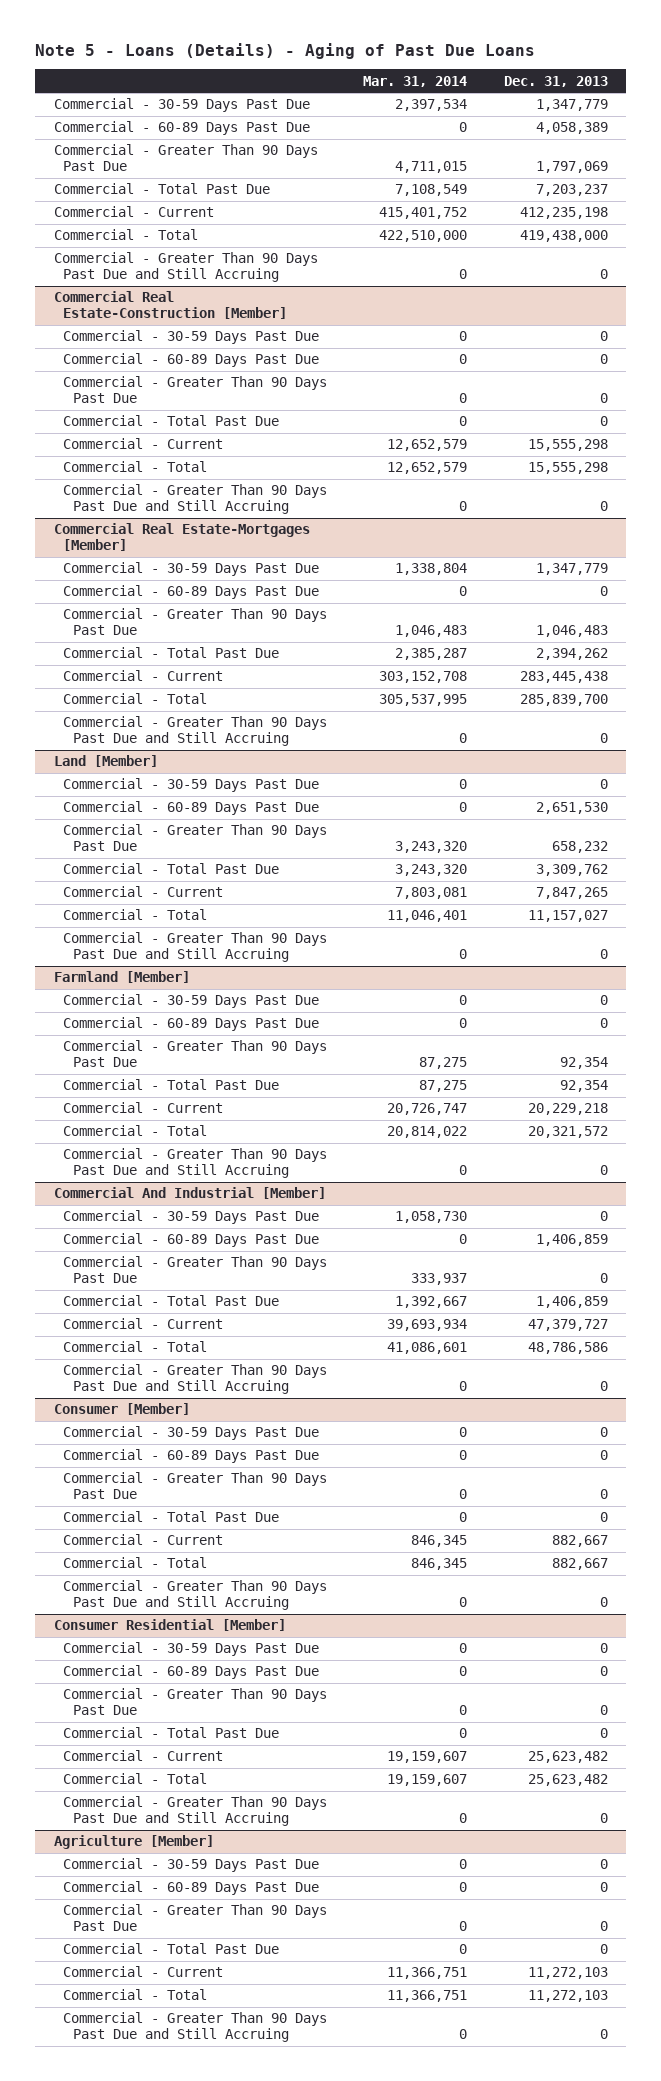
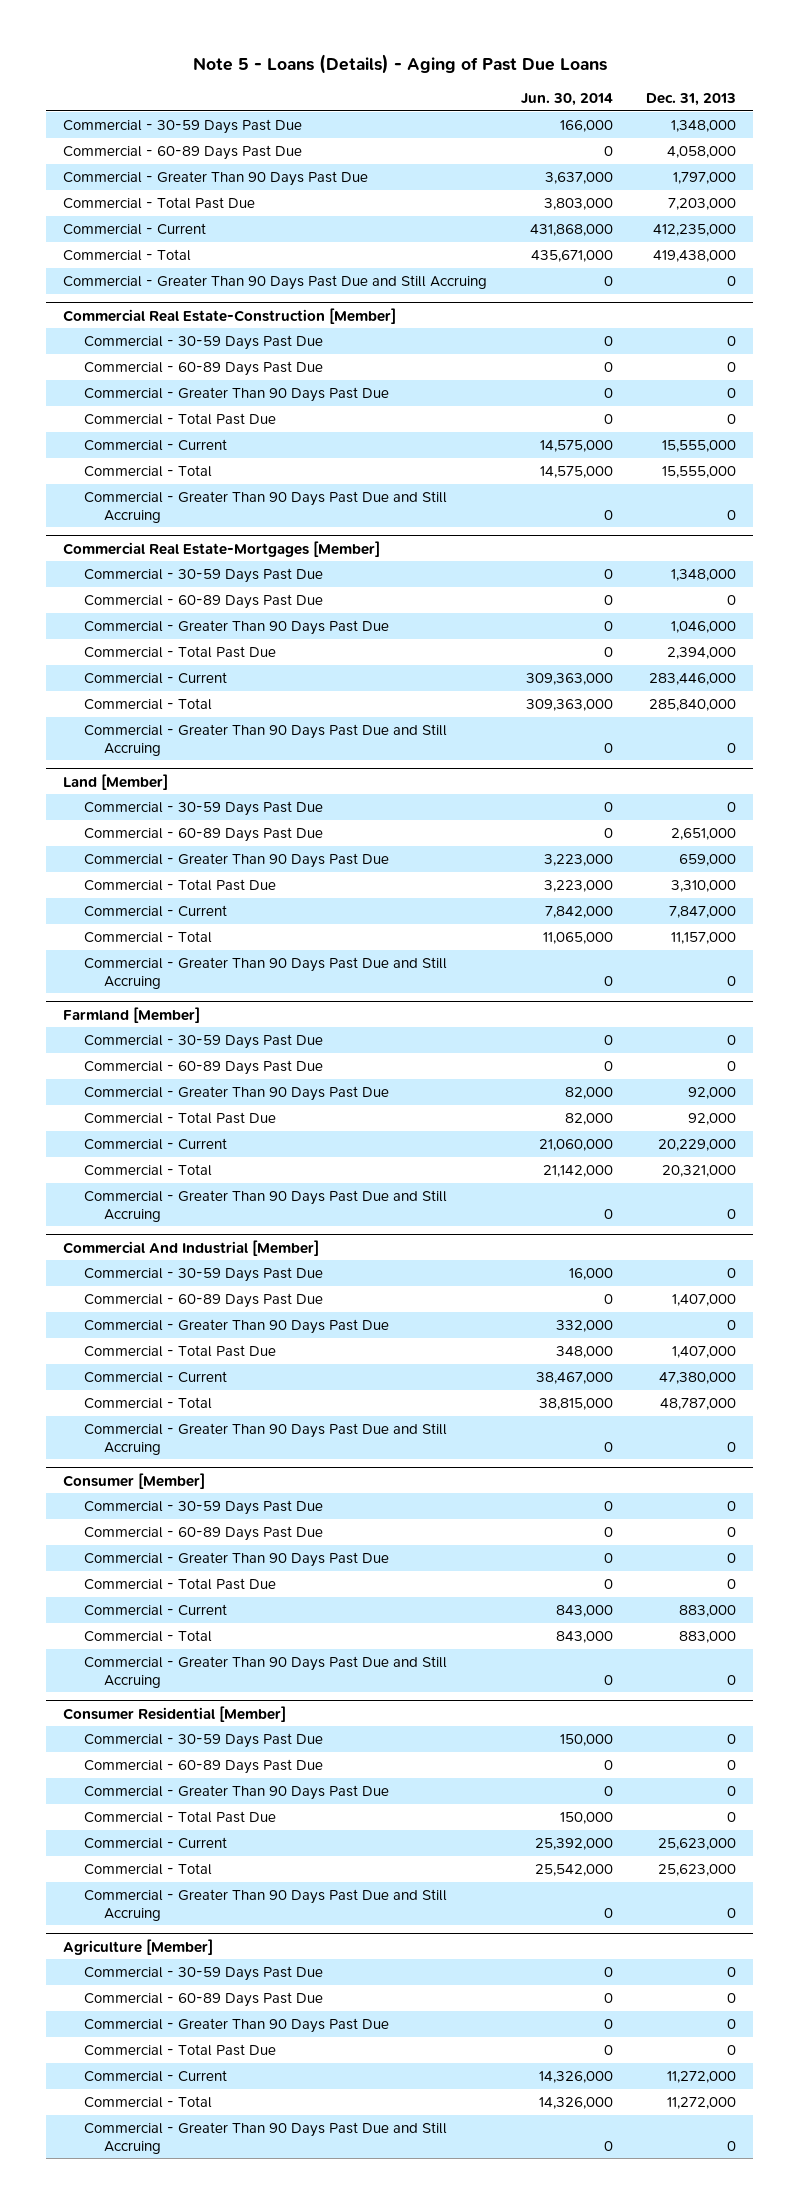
[363,75,468,87] Mar. 31, 2014 -> none
none -> [520,93,613,107] Jun. 30, 2014
[535,99,608,112] 1,347,779 -> [671,119,737,132] 1,348,000
[535,122,608,135] 4,058,389 -> [667,145,737,158] 4,058,000
[535,161,608,174] 1,797,069 -> [673,171,737,184] 1,797,000
[535,184,608,197] 7,203,237 -> [668,197,737,210] 7,203,000
[519,207,608,220] 412,235,198 -> [653,223,737,236] 412,235,000
[527,439,608,452] 15,555,298 -> [662,439,737,452] 15,555,000
[527,462,608,475] 15,555,298 -> [662,465,737,478] 15,555,000
[535,563,608,576] 1,347,779 -> [671,568,737,581] 1,348,000
[535,625,608,638] 1,046,483 -> [671,620,737,633] 1,046,000
[535,648,608,661] 2,394,262 -> [667,646,737,659] 2,394,000
[519,671,608,684] 283,445,438 -> [649,672,737,685] 283,446,000
[519,694,608,707] 285,839,700 -> [649,698,737,711] 285,840,000
[535,802,608,815] 2,651,530 -> [671,827,737,840] 2,651,000
[551,841,608,854] 658,232 -> [679,853,737,866] 659,000
[535,864,608,877] 3,309,762 -> [671,879,737,892] 3,310,000
[535,887,608,900] 7,847,265 -> [669,905,737,918] 7,847,000
[527,910,608,923] 11,157,027 -> [671,931,737,944] 11,157,000
[559,1057,608,1070] 92,354 -> [688,1086,737,1099] 92,000
[559,1080,608,1093] 92,354 -> [688,1112,737,1125] 92,000
[527,1103,608,1116] 20,229,218 -> [658,1138,737,1151] 20,229,000
[527,1126,608,1139] 20,321,572 -> [662,1164,737,1177] 20,321,000
[535,1234,608,1247] 1,406,859 -> [672,1293,737,1306] 1,407,000
[535,1296,608,1309] 1,406,859 -> [672,1345,737,1358] 1,407,000
[527,1319,608,1332] 47,379,727 -> [659,1371,737,1384] 47,380,000
[527,1342,608,1355] 48,786,586 -> [660,1397,737,1410] 48,787,000
[551,1535,608,1548] 882,667 -> [679,1604,737,1617] 883,000
[551,1558,608,1571] 882,667 -> [679,1630,737,1643] 883,000
[527,1751,608,1764] 25,623,482 -> [658,1837,737,1850] 25,623,000
[527,1774,608,1787] 25,623,482 -> [658,1863,737,1876] 25,623,000
[527,1967,608,1980] 11,272,103 -> [667,2070,737,2083] 11,272,000
[527,1990,608,2003] 11,272,103 -> [667,2096,737,2109] 11,272,000

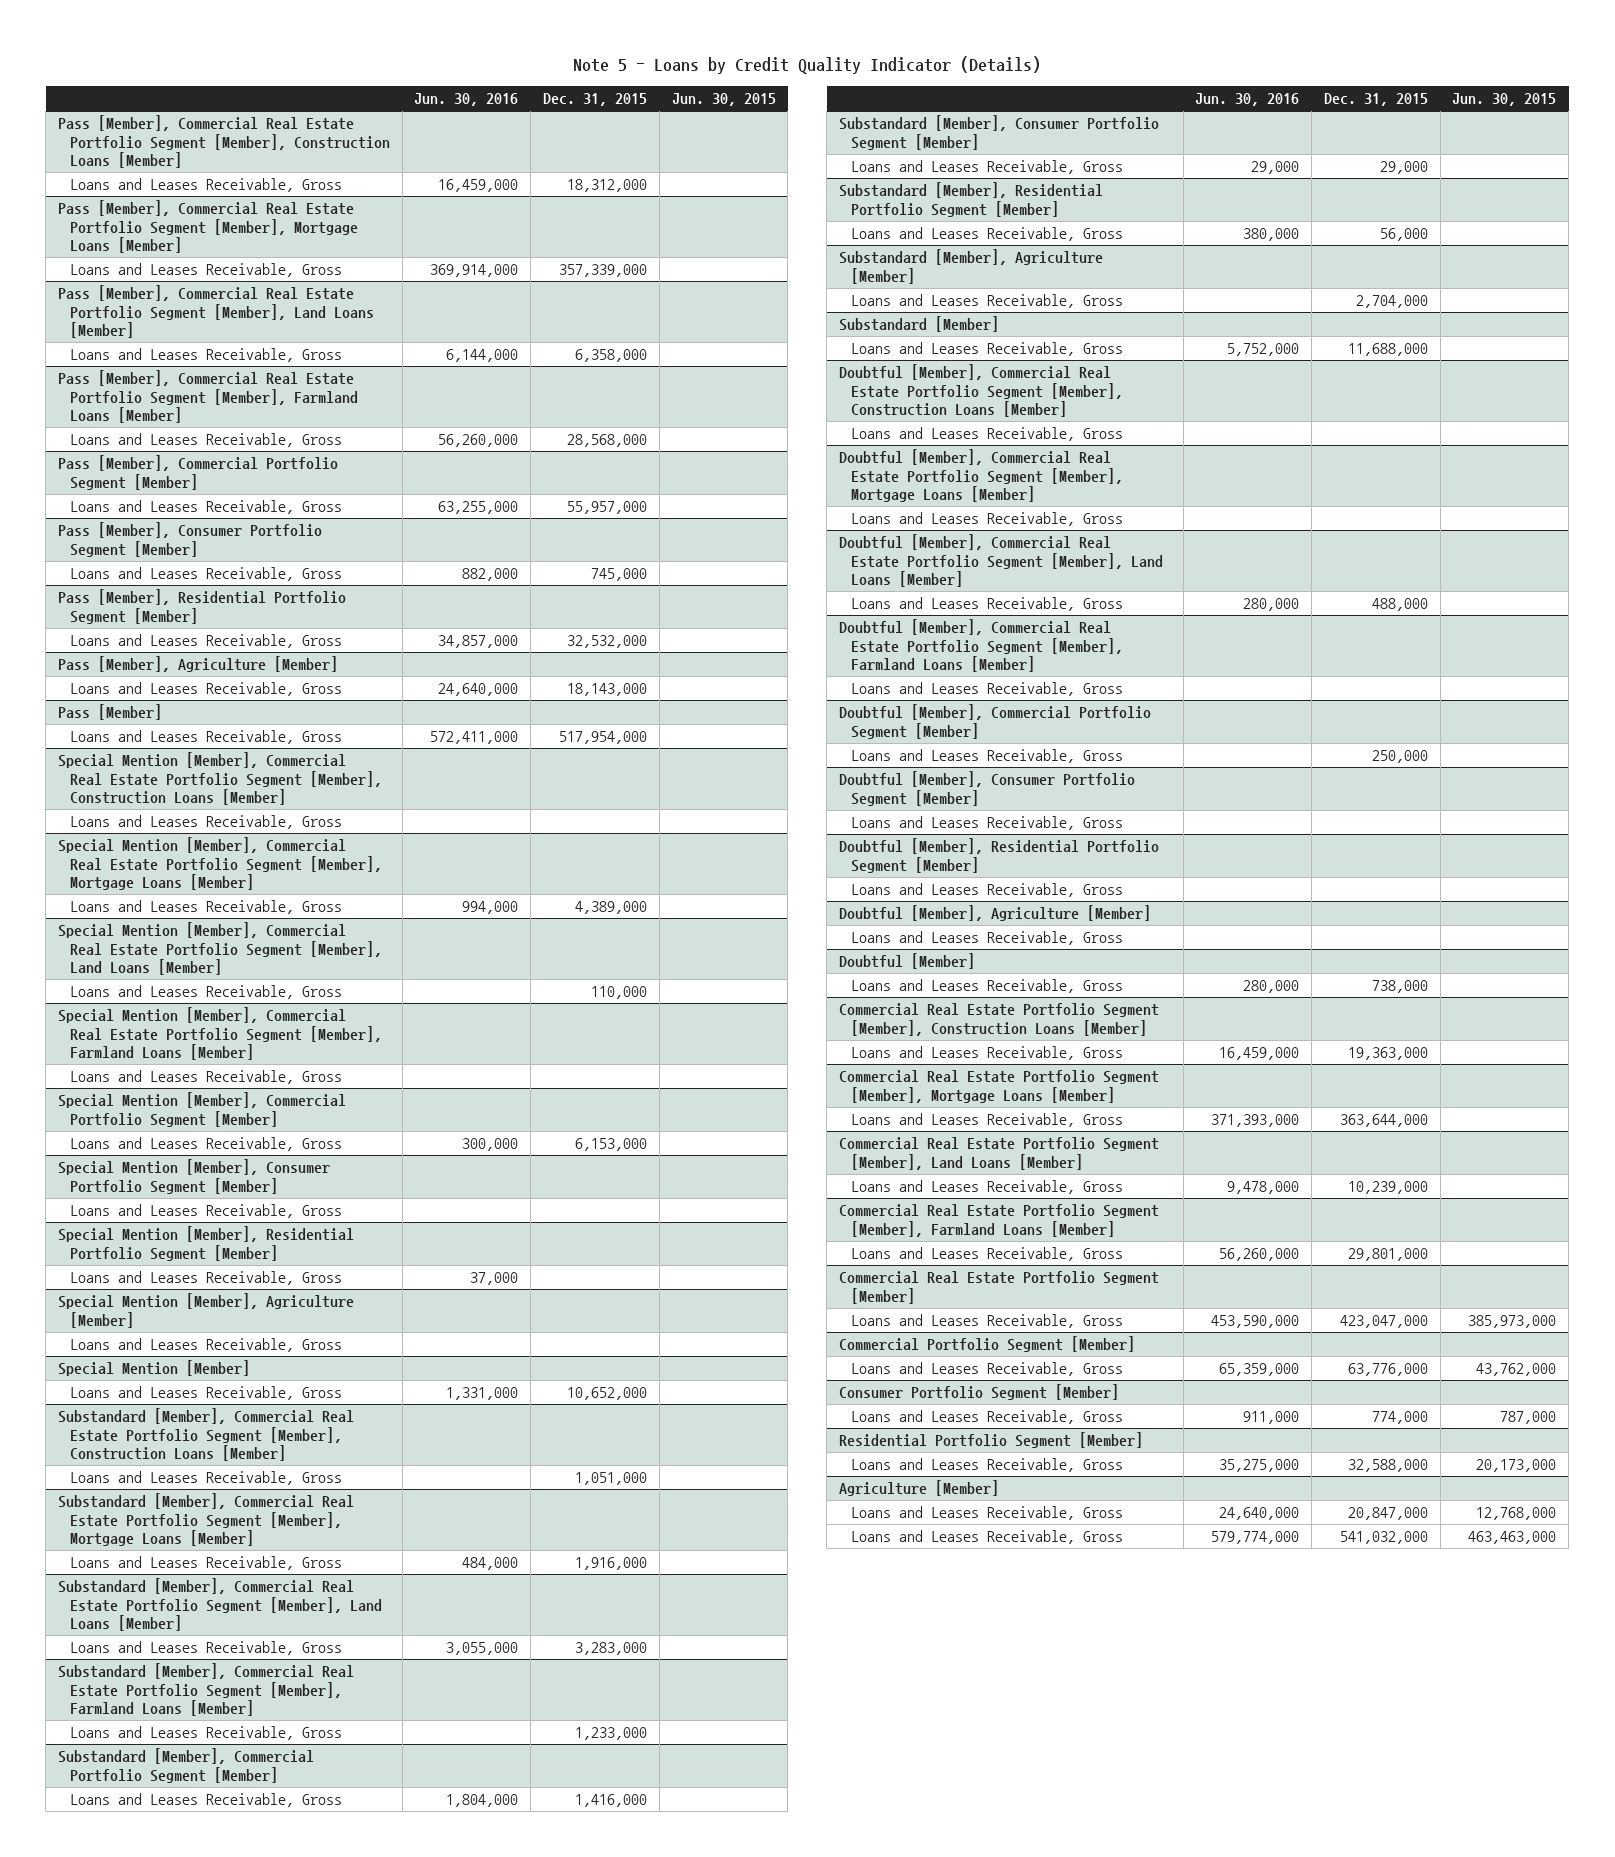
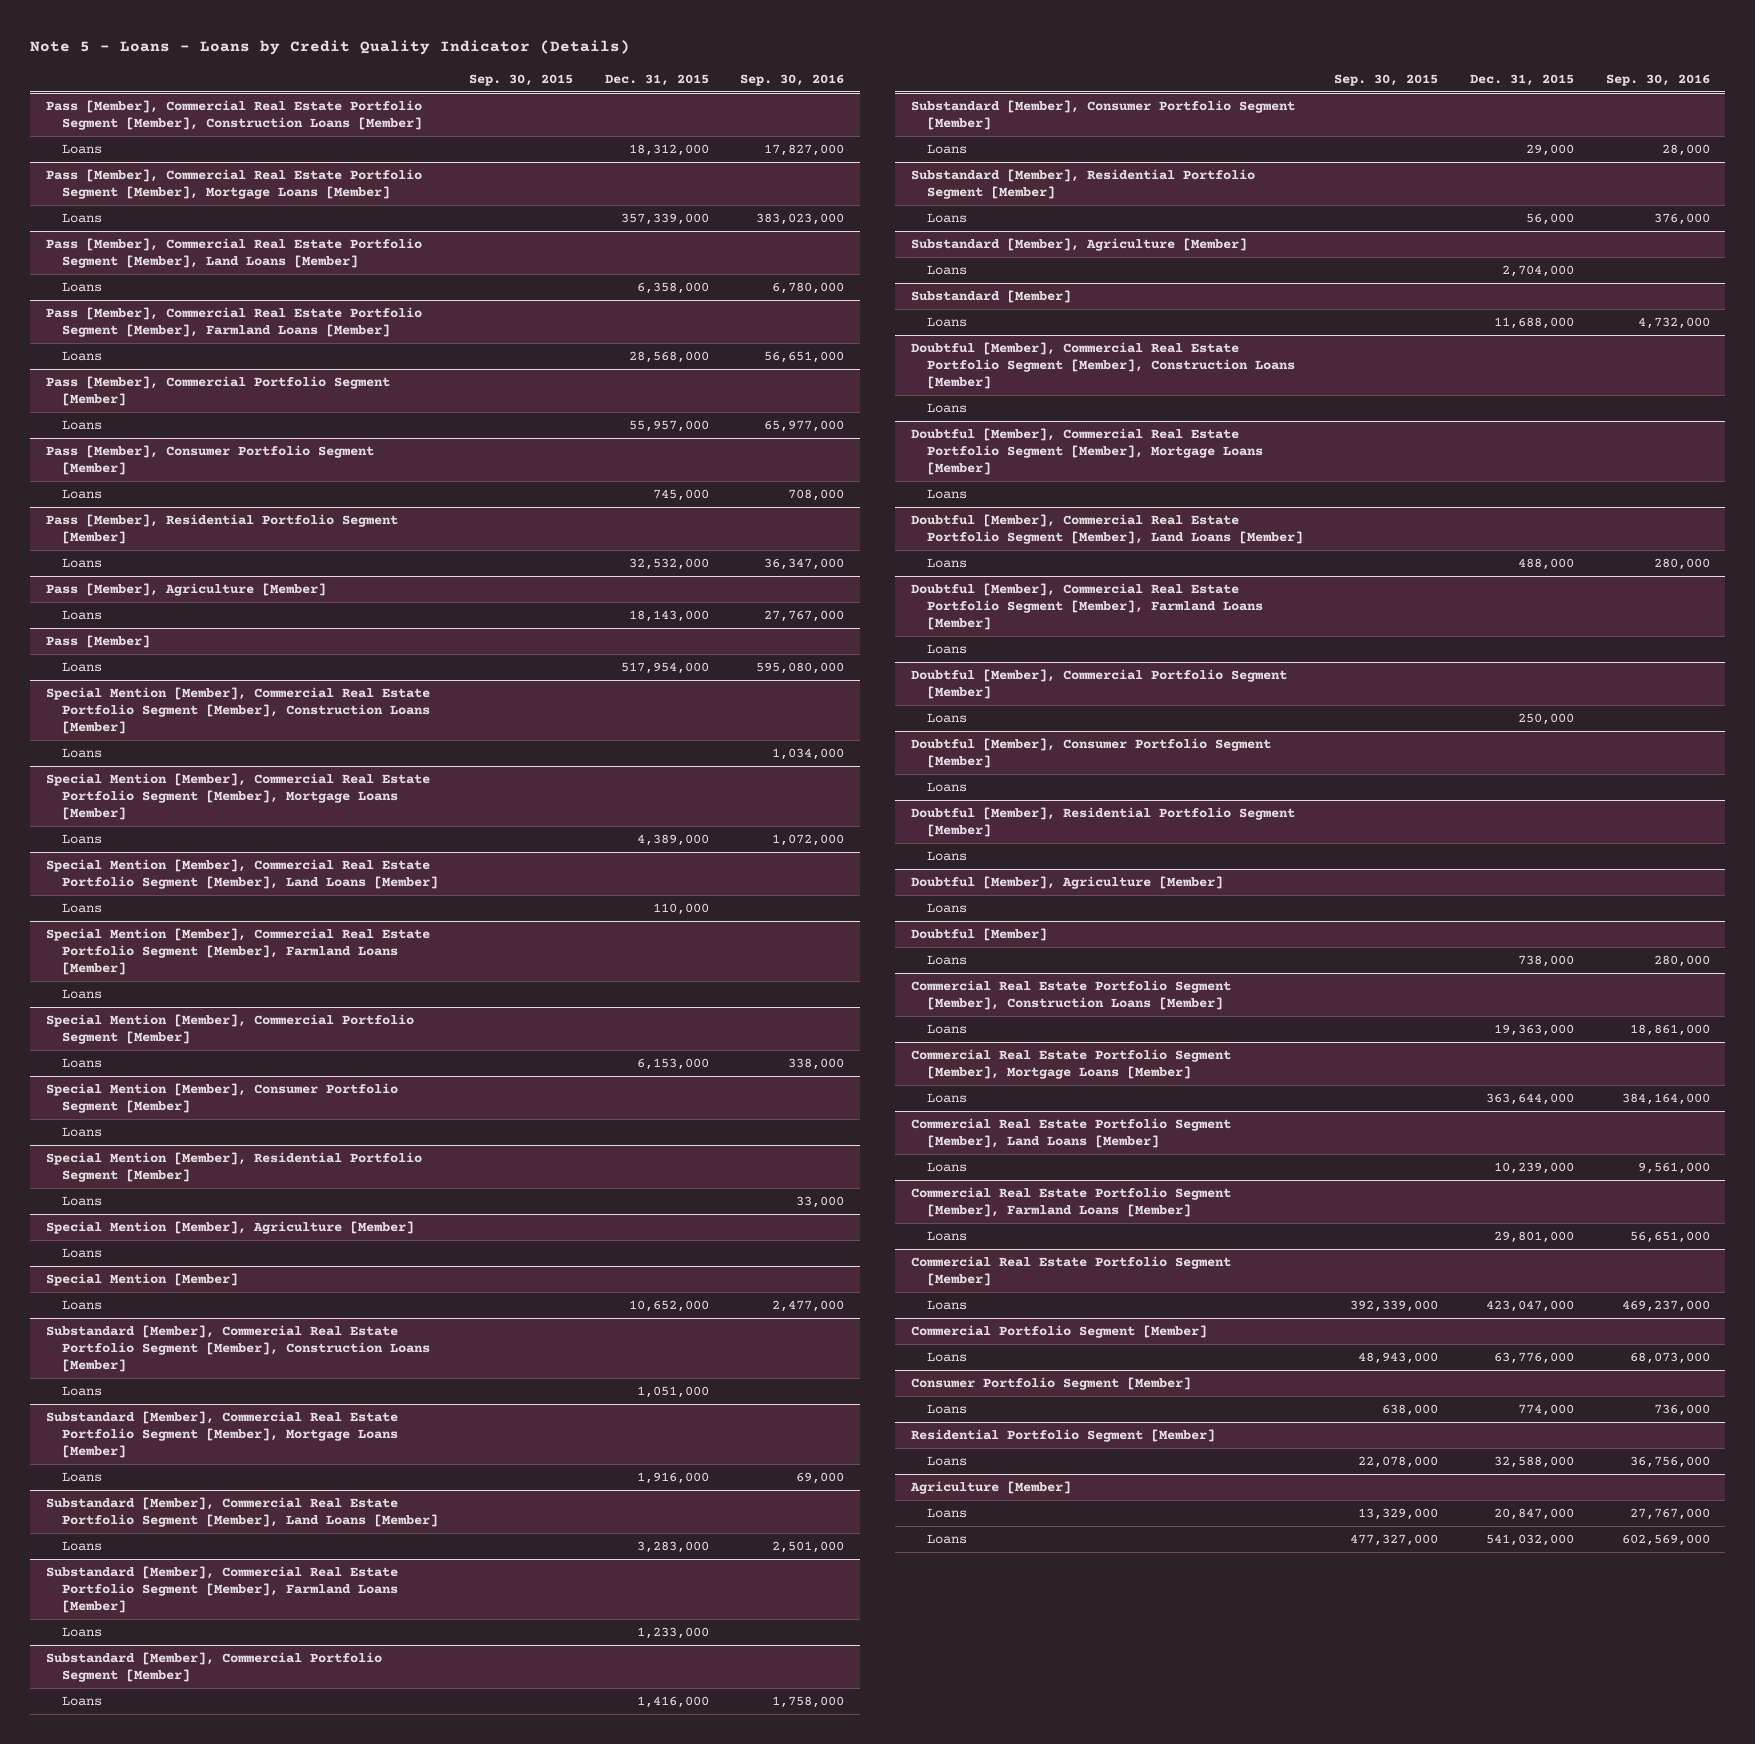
[573,56,1042,75] Note 5 - Loans by Credit Quality Indicator (Details) -> [29,40,630,56] Note 5 - Loans - Loans by Credit Quality Indicator (Details)
[414,92,519,106] Jun. 30, 2016 -> none
[671,92,776,106] Jun. 30, 2015 -> none
none -> [469,73,574,86] Sep. 30, 2015
none -> [740,73,845,86] Sep. 30, 2016
[69,178,342,193] Loans and Leases Receivable, Gross -> [61,144,102,155] Loans
[69,263,342,278] Loans and Leases Receivable, Gross -> [61,213,102,224] Loans
[69,348,342,363] Loans and Leases Receivable, Gross -> [61,282,102,293] Loans
[69,433,342,448] Loans and Leases Receivable, Gross -> [61,351,102,362] Loans
[69,500,342,515] Loans and Leases Receivable, Gross -> [61,420,102,431] Loans
[69,567,342,582] Loans and Leases Receivable, Gross -> [61,489,102,500] Loans
[69,634,342,649] Loans and Leases Receivable, Gross -> [61,558,102,569] Loans
[69,682,342,697] Loans and Leases Receivable, Gross -> [61,610,102,621] Loans
[69,730,342,745] Loans and Leases Receivable, Gross -> [61,662,102,673] Loans
[69,815,342,830] Loans and Leases Receivable, Gross -> [61,748,102,759] Loans
[69,900,342,915] Loans and Leases Receivable, Gross -> [61,834,102,845] Loans
[69,985,342,1000] Loans and Leases Receivable, Gross -> [61,903,102,914] Loans
[69,1070,342,1085] Loans and Leases Receivable, Gross -> [61,989,102,1000] Loans
[69,1137,342,1152] Loans and Leases Receivable, Gross -> [61,1058,102,1069] Loans
[69,1204,342,1219] Loans and Leases Receivable, Gross -> [61,1127,102,1138] Loans
[69,1271,342,1286] Loans and Leases Receivable, Gross -> [61,1196,102,1207] Loans
[69,1338,342,1353] Loans and Leases Receivable, Gross -> [61,1248,102,1259] Loans
[69,1386,342,1401] Loans and Leases Receivable, Gross -> [61,1300,102,1311] Loans
[69,1471,342,1486] Loans and Leases Receivable, Gross -> [61,1386,102,1397] Loans
[69,1556,342,1571] Loans and Leases Receivable, Gross -> [61,1472,102,1483] Loans
[69,1641,342,1656] Loans and Leases Receivable, Gross -> [61,1541,102,1552] Loans
[69,1726,342,1741] Loans and Leases Receivable, Gross -> [61,1627,102,1638] Loans
[69,1793,342,1808] Loans and Leases Receivable, Gross -> [61,1696,102,1707] Loans
[850,160,1123,175] Loans and Leases Receivable, Gross -> [926,144,967,155] Loans
[850,227,1123,242] Loans and Leases Receivable, Gross -> [926,213,967,224] Loans
[850,294,1123,309] Loans and Leases Receivable, Gross -> [926,265,967,276] Loans
[850,342,1123,357] Loans and Leases Receivable, Gross -> [926,317,967,328] Loans
[850,427,1123,442] Loans and Leases Receivable, Gross -> [926,403,967,414] Loans
[850,512,1123,527] Loans and Leases Receivable, Gross -> [926,489,967,500] Loans
[850,597,1123,612] Loans and Leases Receivable, Gross -> [926,558,967,569] Loans
[850,682,1123,697] Loans and Leases Receivable, Gross -> [926,644,967,655] Loans
[850,749,1123,764] Loans and Leases Receivable, Gross -> [926,713,967,724] Loans
[850,816,1123,831] Loans and Leases Receivable, Gross -> [926,782,967,793] Loans
[850,883,1123,898] Loans and Leases Receivable, Gross -> [926,851,967,862] Loans
[850,931,1123,946] Loans and Leases Receivable, Gross -> [926,903,967,914] Loans
[850,979,1123,994] Loans and Leases Receivable, Gross -> [926,955,967,966] Loans
[850,1046,1123,1061] Loans and Leases Receivable, Gross -> [926,1024,967,1035] Loans
[850,1113,1123,1128] Loans and Leases Receivable, Gross -> [926,1093,967,1104] Loans
[850,1180,1123,1195] Loans and Leases Receivable, Gross -> [926,1162,967,1173] Loans
[850,1247,1123,1262] Loans and Leases Receivable, Gross -> [926,1231,967,1242] Loans
[850,1314,1123,1329] Loans and Leases Receivable, Gross -> [926,1300,967,1311] Loans
[850,1362,1123,1377] Loans and Leases Receivable, Gross -> [926,1352,967,1363] Loans
[850,1410,1123,1425] Loans and Leases Receivable, Gross -> [926,1404,967,1415] Loans
[850,1458,1123,1473] Loans and Leases Receivable, Gross -> [926,1456,967,1467] Loans
[850,1506,1123,1521] Loans and Leases Receivable, Gross -> [926,1508,967,1519] Loans
[850,1530,1123,1545] Loans and Leases Receivable, Gross -> [926,1534,967,1545] Loans

